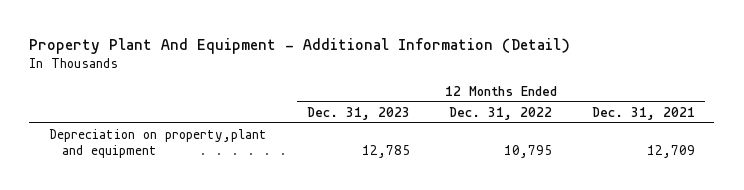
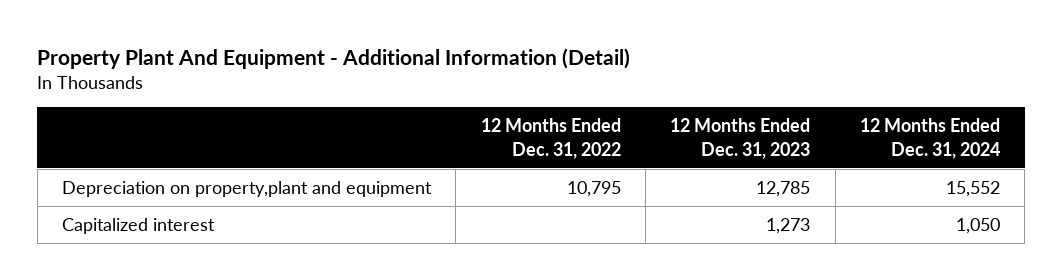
[591,106,695,120] Dec. 31, 2021 -> none
none -> [859,118,1000,159] 12 Months Ended Dec. 31, 2024
none -> [62,218,216,235] Capitalized interest

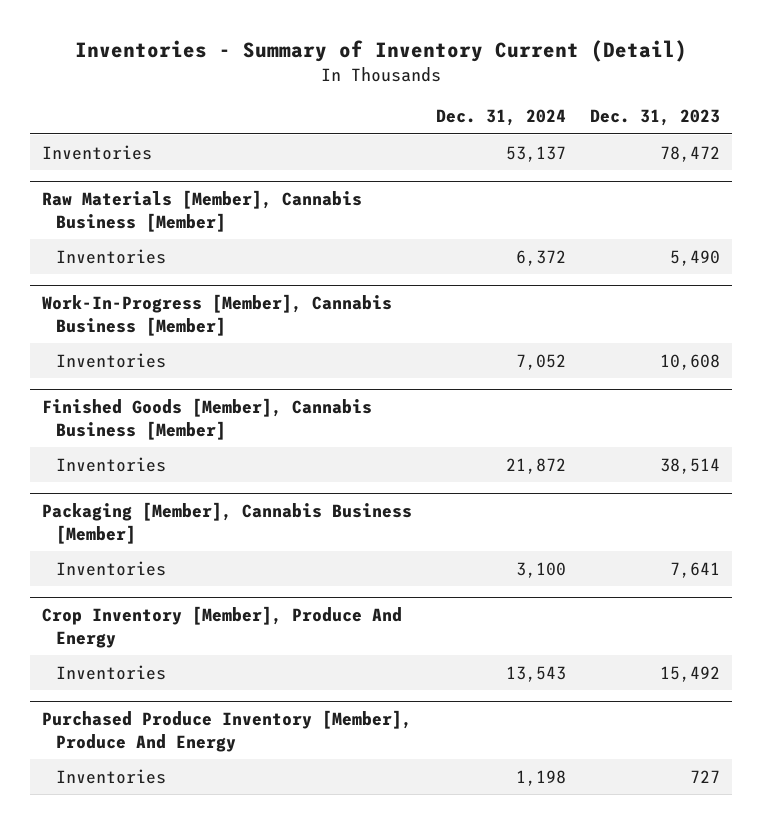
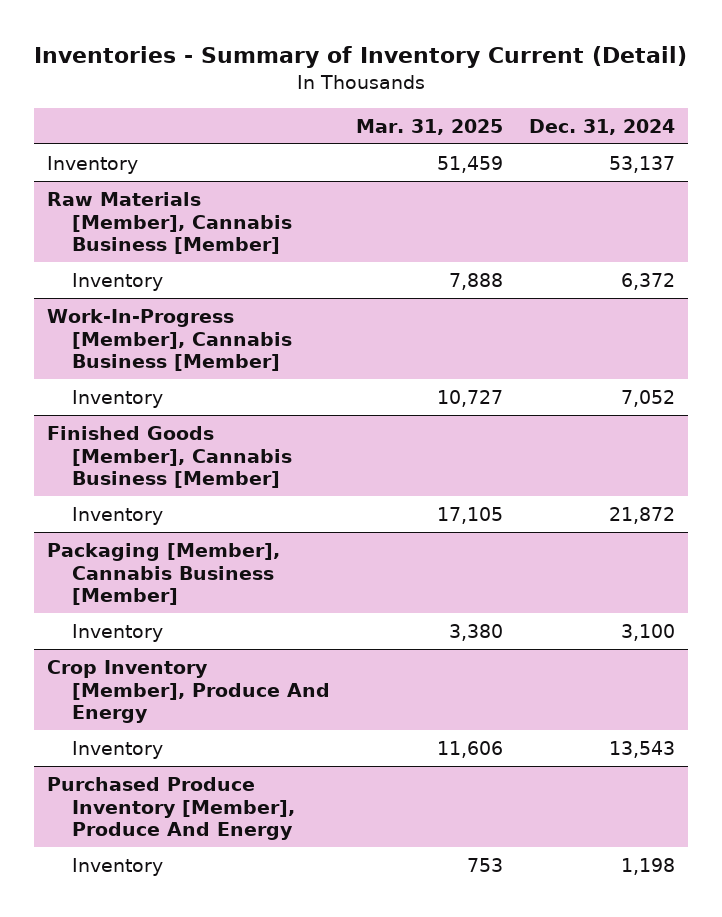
[589,109,720,127] Dec. 31, 2023 -> none
none -> [356,118,504,135] Mar. 31, 2025
[41,144,152,160] Inventories -> [46,155,138,174] Inventory
[56,248,167,264] Inventories -> [72,272,164,291] Inventory
[56,352,167,368] Inventories -> [72,389,164,408] Inventory
[56,456,167,472] Inventories -> [72,506,164,525] Inventory
[56,560,167,576] Inventories -> [72,623,164,642] Inventory
[56,664,167,680] Inventories -> [72,740,164,759] Inventory
[56,768,167,784] Inventories -> [72,857,164,876] Inventory

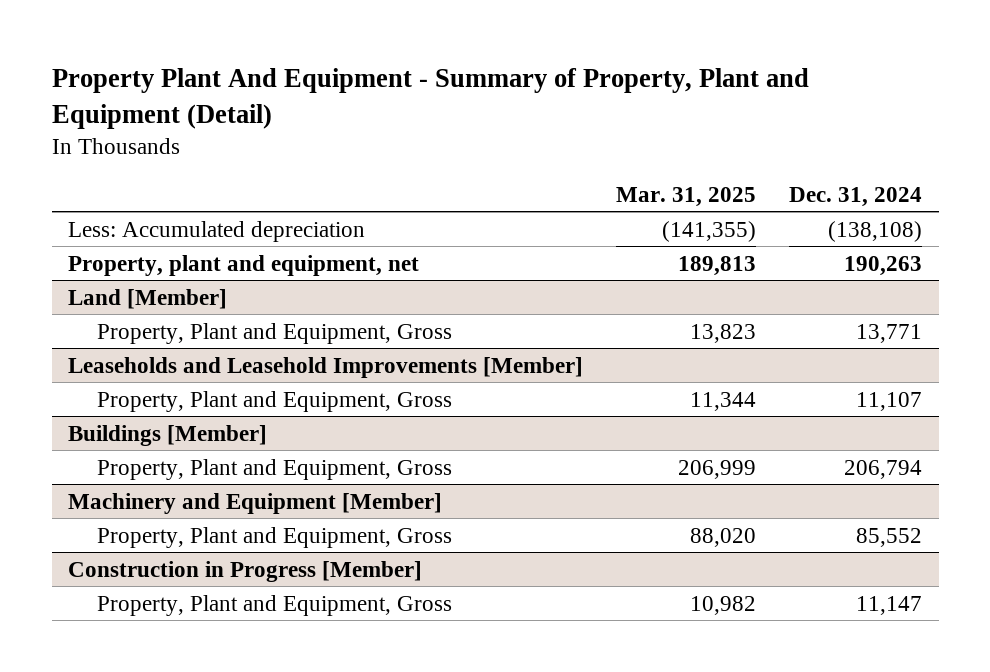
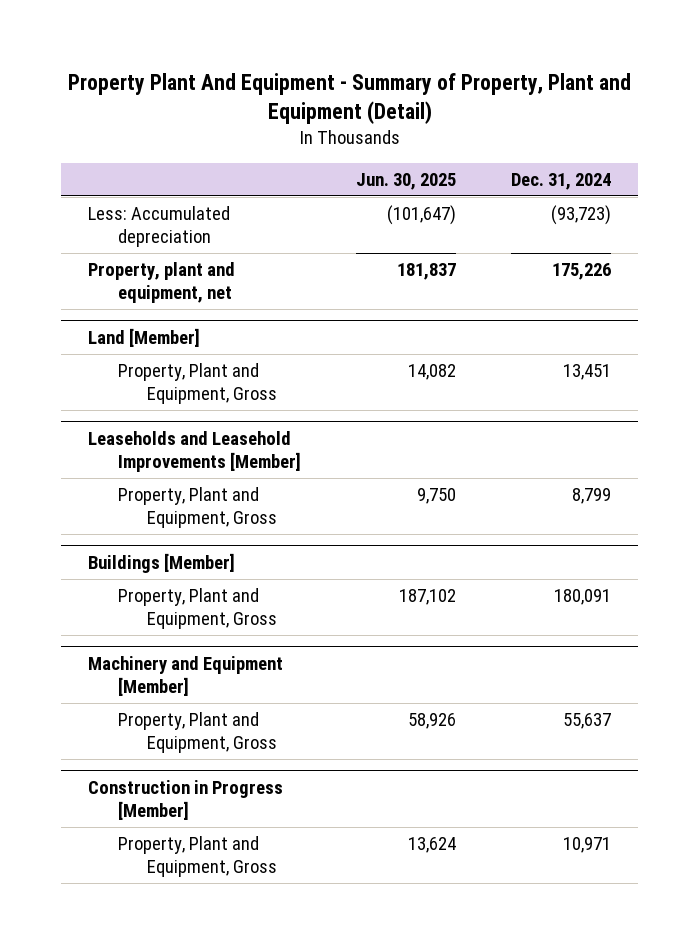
[616,186,757,207] Mar. 31, 2025 -> none
none -> [355,172,456,190] Jun. 30, 2025
[828,220,923,242] (138,108) -> [550,205,611,226] (93,723)
[844,255,923,276] 190,263 -> [551,263,611,281] 175,226
[856,323,923,343] 13,771 -> [562,364,611,381] 13,451
[856,391,923,411] 11,107 -> [571,488,611,505] 8,799
[844,459,923,479] 206,794 -> [553,589,611,606] 180,091
[856,527,923,547] 85,552 -> [562,713,611,730] 55,637
[856,595,923,615] 11,147 -> [562,837,611,854] 10,971

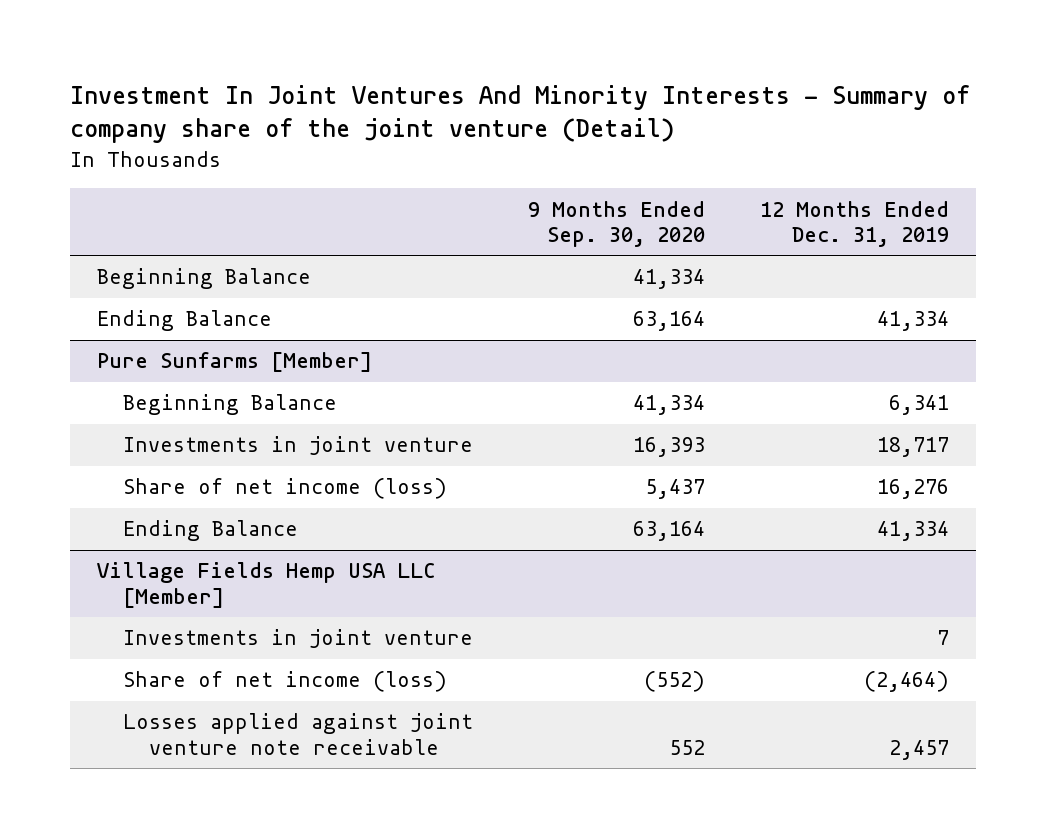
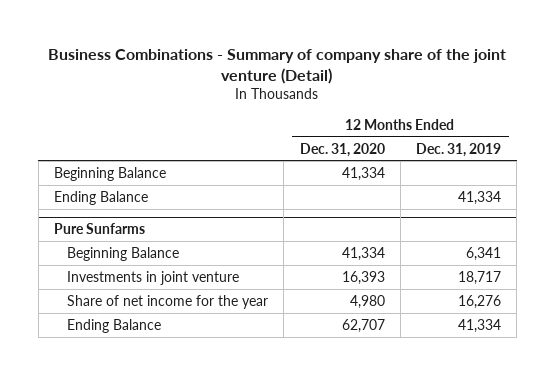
[69,84,970,144] Investment In Joint Ventures And Minority Interests - Summary of company share of the joint venture (Detail) -> [48,48,507,84] Business Combinations - Summary of company share of the joint venture (Detail)
[527,200,705,247] 9 Months Ended Sep. 30, 2020 -> none
none -> [299,142,385,157] Dec. 31, 2020
[97,352,373,373] Pure Sunfarms [Member] -> [53,223,145,235] Pure Sunfarms
[123,478,448,500] Share of net income (loss) -> [67,294,269,309] Share of net income for the year
[97,562,436,608] Village Fields Hemp USA LLC [Member] -> none
[123,629,474,649] Investments in joint venture -> none
[123,671,448,693] Share of net income (loss) -> none
[123,713,474,755] Losses applied against joint venture note receivable -> none

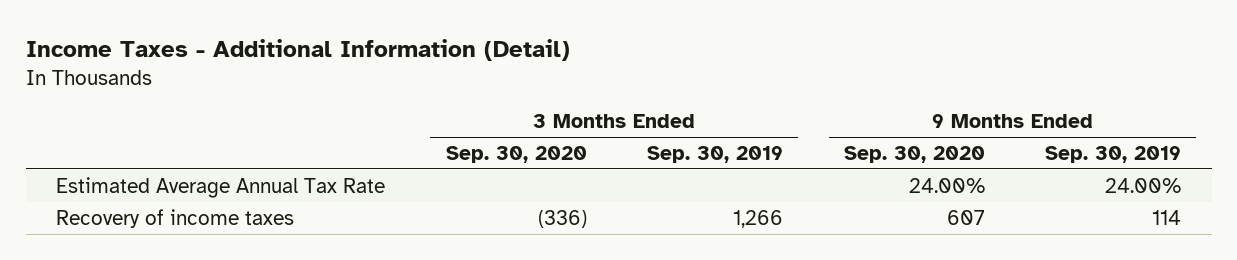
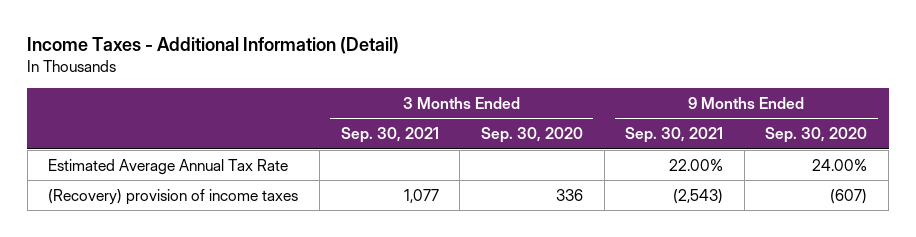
[647,145,784,163] Sep. 30, 2019 -> none
[1045,145,1182,163] Sep. 30, 2019 -> none
none -> [340,127,439,144] Sep. 30, 2021
none -> [625,127,724,144] Sep. 30, 2021
[55,208,294,228] Recovery of income taxes -> [48,188,299,205] (Recovery) provision of income taxes
[537,209,587,228] (336) -> [555,188,583,201] 336
[946,209,985,225] 607 -> [830,188,868,204] (607)

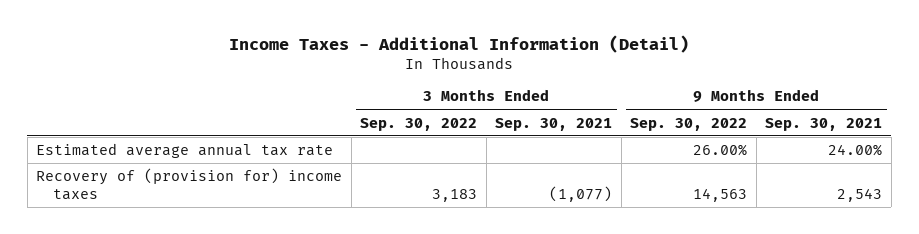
[480,127,583,144] Sep. 30, 2020 -> none
[765,127,868,144] Sep. 30, 2020 -> none
none -> [360,117,478,131] Sep. 30, 2022
none -> [630,117,748,131] Sep. 30, 2022
[48,158,289,175] Estimated Average Annual Tax Rate -> [36,143,334,159] Estimated average annual tax rate
[669,158,724,171] 22.00% -> [828,144,883,157] 24.00%
[48,188,299,205] (Recovery) provision of income taxes -> [36,168,343,200] Recovery of (provision for) income taxes
[403,188,439,203] 1,077 -> [549,185,613,202] (1,077)
[673,188,724,204] (2,543) -> [837,187,883,202] 2,543

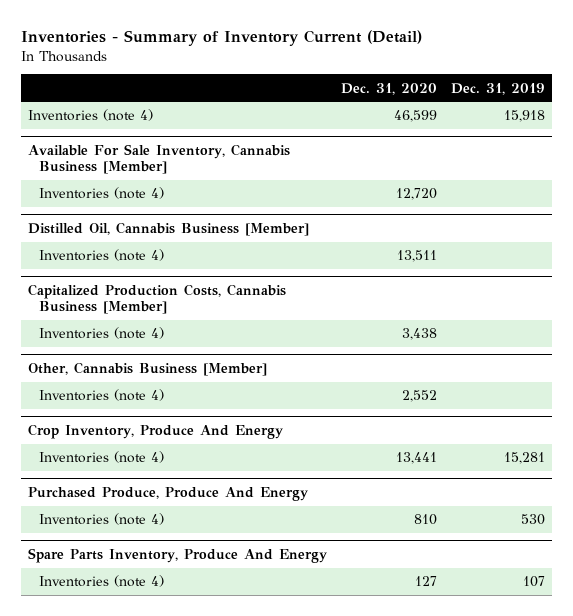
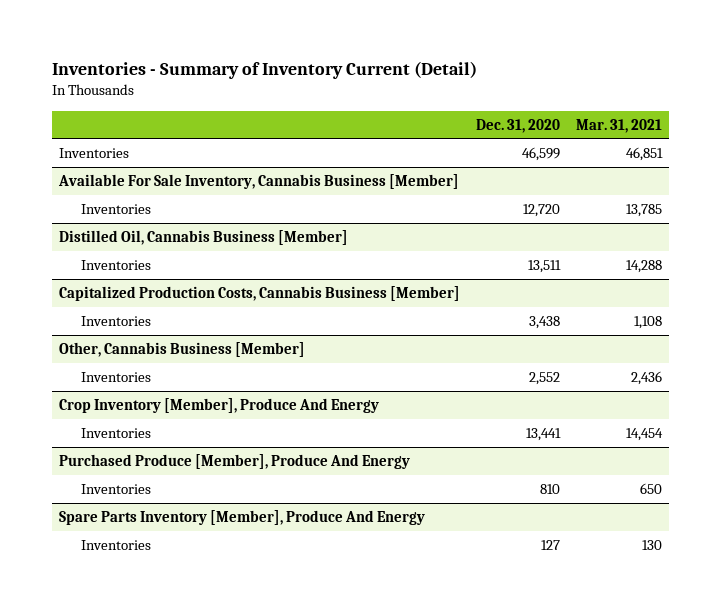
[450,82,545,95] Dec. 31, 2019 -> none
none -> [575,118,662,133] Mar. 31, 2021
[27,109,153,122] Inventories (note 4) -> [59,148,130,159] Inventories
[38,187,164,200] Inventories (note 4) -> [81,204,152,215] Inventories
[38,249,164,262] Inventories (note 4) -> [81,260,152,271] Inventories
[38,327,164,340] Inventories (note 4) -> [81,316,152,327] Inventories
[38,389,164,402] Inventories (note 4) -> [81,372,152,383] Inventories
[27,424,283,440] Crop Inventory, Produce And Energy -> [59,398,380,414] Crop Inventory [Member], Produce And Energy
[38,451,164,464] Inventories (note 4) -> [81,428,152,439] Inventories
[27,487,308,502] Purchased Produce, Produce And Energy -> [59,454,411,470] Purchased Produce [Member], Produce And Energy
[38,513,164,526] Inventories (note 4) -> [81,484,152,495] Inventories
[27,548,327,564] Spare Parts Inventory, Produce And Energy -> [59,510,426,526] Spare Parts Inventory [Member], Produce And Energy
[38,575,164,588] Inventories (note 4) -> [81,540,152,551] Inventories

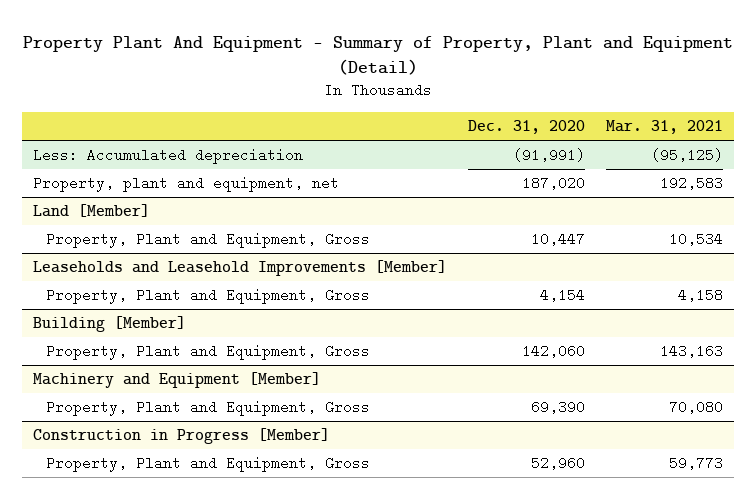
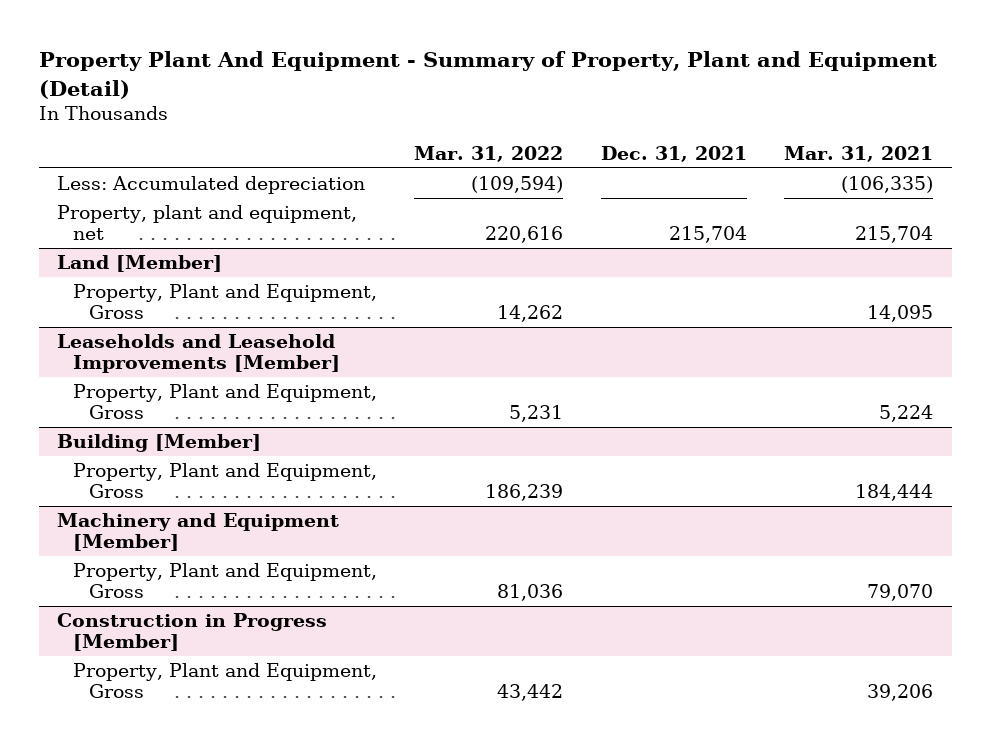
[467,120,585,135] Dec. 31, 2020 -> none
none -> [414,145,564,162] Mar. 31, 2022
none -> [600,145,747,162] Dec. 31, 2021
[651,148,724,163] (95,125) -> [840,176,933,194] (106,335)
[660,176,724,191] 192,583 -> [854,226,933,244] 215,704
[669,232,724,247] 10,534 -> [866,305,933,323] 14,095
[678,288,724,303] 4,158 -> [878,405,933,423] 5,224
[660,344,724,359] 143,163 -> [854,484,933,502] 184,444
[669,400,724,415] 70,080 -> [866,584,933,602] 79,070
[669,456,724,471] 59,773 -> [866,684,933,702] 39,206

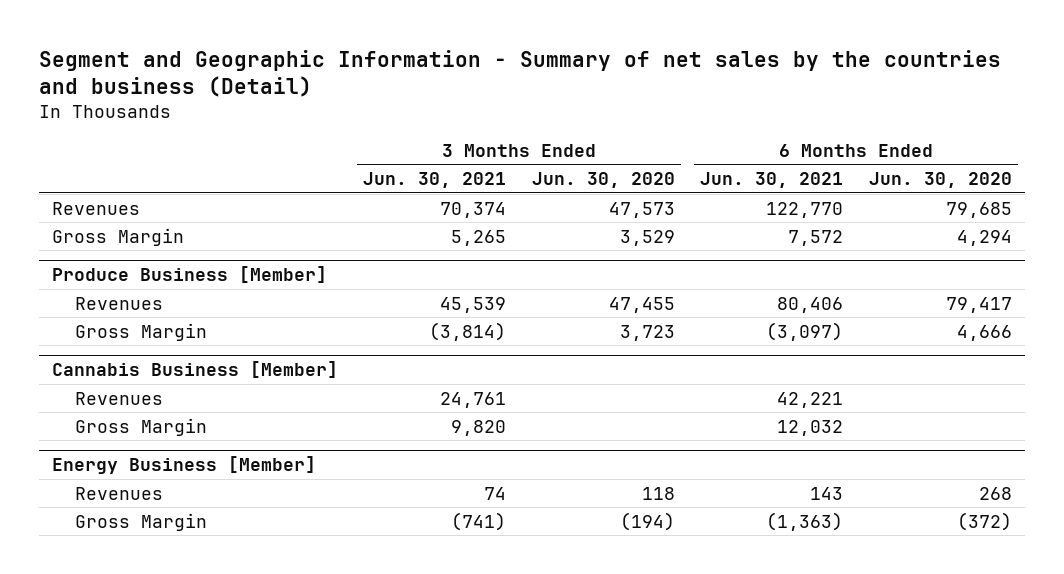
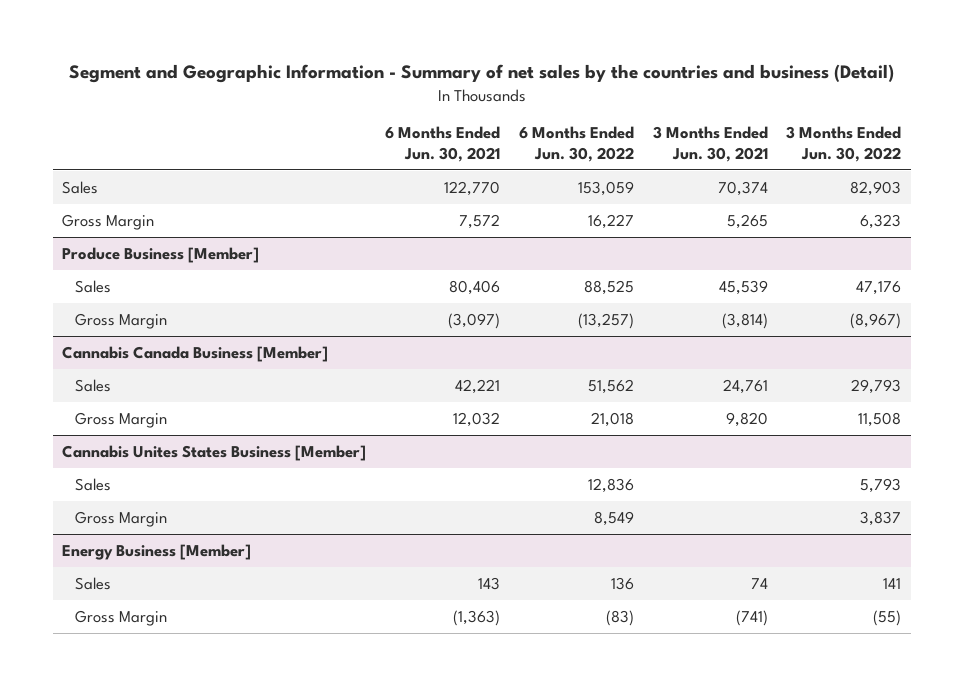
[531,172,675,189] Jun. 30, 2020 -> none
[868,172,1012,189] Jun. 30, 2020 -> none
none -> [518,126,634,163] 6 Months Ended Jun. 30, 2022
none -> [786,126,902,163] 3 Months Ended Jun. 30, 2022
[51,201,140,215] Revenues -> [62,180,99,194] Sales
[74,296,163,310] Revenues -> [74,279,111,293] Sales
[51,361,338,379] Cannabis Business [Member] -> [62,345,329,362] Cannabis Canada Business [Member]
[74,391,163,405] Revenues -> [74,378,111,392] Sales
none -> [62,444,367,461] Cannabis Unites States Business [Member]
none -> [74,477,111,491] Sales
none -> [74,510,167,527] Gross Margin
[74,486,163,500] Revenues -> [74,576,111,590] Sales

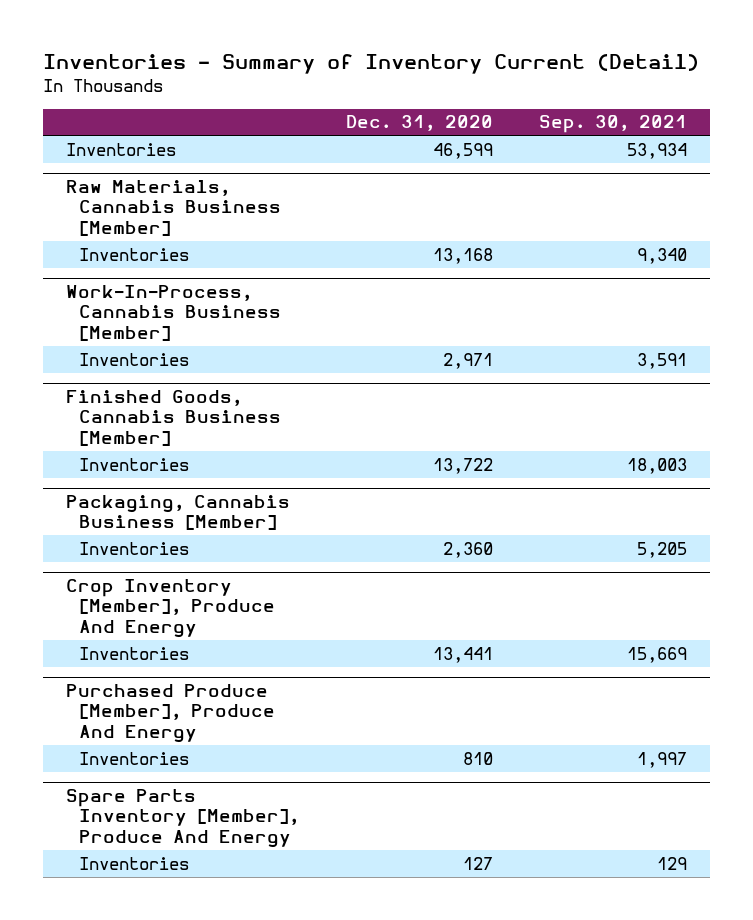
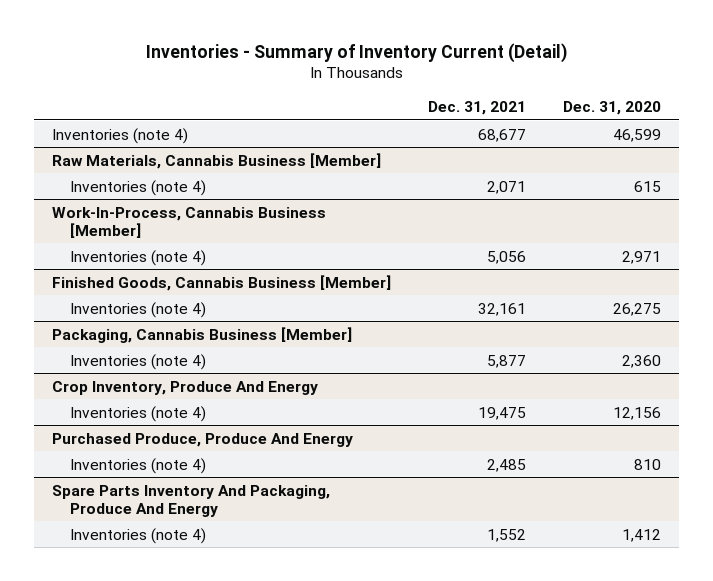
[538,115,687,134] Sep. 30, 2021 -> none
none -> [428,101,527,116] Dec. 31, 2021
[65,142,176,156] Inventories -> [52,127,189,144] Inventories (note 4)
[79,247,190,261] Inventories -> [69,179,206,196] Inventories (note 4)
[432,247,493,264] 13,168 -> [633,180,661,192] 615
[79,352,190,366] Inventories -> [69,249,206,266] Inventories (note 4)
[79,457,190,471] Inventories -> [69,301,206,318] Inventories (note 4)
[432,457,493,474] 13,722 -> [612,302,661,316] 26,275
[79,541,190,555] Inventories -> [69,353,206,370] Inventories (note 4)
[65,579,276,638] Crop Inventory [Member], Produce And Energy -> [52,380,319,395] Crop Inventory, Produce And Energy
[79,646,190,660] Inventories -> [69,405,206,422] Inventories (note 4)
[432,646,493,663] 13,441 -> [612,406,661,420] 12,156
[65,684,276,743] Purchased Produce [Member], Produce And Energy -> [52,432,354,447] Purchased Produce, Produce And Energy
[79,751,190,765] Inventories -> [69,457,206,474] Inventories (note 4)
[65,789,300,848] Spare Parts Inventory [Member], Produce And Energy -> [52,484,331,517] Spare Parts Inventory And Packaging, Produce And Energy
[79,856,190,870] Inventories -> [69,527,206,544] Inventories (note 4)
[462,856,493,870] 127 -> [621,528,661,542] 1,412

